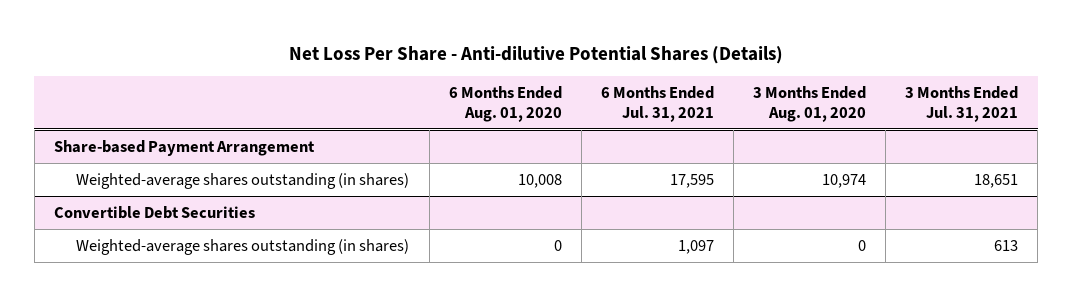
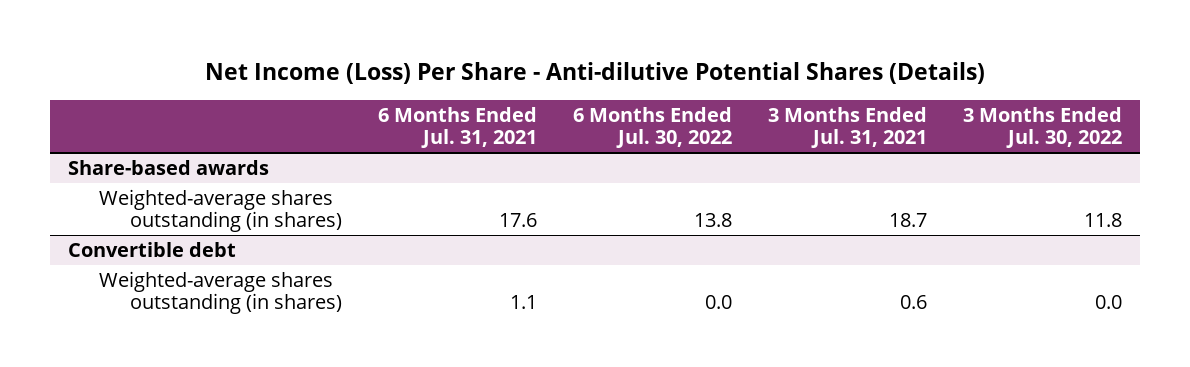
[289,45,784,64] Net Loss Per Share - Anti-dilutive Potential Shares (Details) -> [205,62,986,85] Net Income (Loss) Per Share - Anti-dilutive Potential Shares (Details)
[448,85,562,122] 6 Months Ended Aug. 01, 2020 -> none
[752,85,866,122] 3 Months Ended Aug. 01, 2020 -> none
none -> [573,106,733,149] 6 Months Ended Jul. 30, 2022
none -> [963,106,1123,149] 3 Months Ended Jul. 30, 2022
[54,139,316,156] Share-based Payment Arrangement -> [68,159,270,175] Share-based awards
[669,173,714,188] 17,595 -> [499,213,538,228] 17.6
[974,173,1019,188] 18,651 -> [889,213,928,228] 18.7
[54,205,256,219] Convertible Debt Securities -> [68,241,237,257] Convertible debt
[677,239,714,254] 1,097 -> [510,295,538,310] 1.1
[994,239,1019,251] 613 -> [900,295,928,310] 0.6

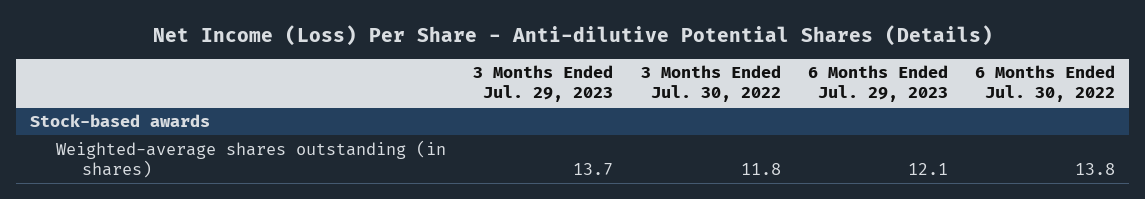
[378,106,538,149] 6 Months Ended Jul. 31, 2021 -> none
[768,106,928,149] 3 Months Ended Jul. 31, 2021 -> none
none -> [473,65,614,103] 3 Months Ended Jul. 29, 2023
none -> [807,65,948,103] 6 Months Ended Jul. 29, 2023
[68,159,270,175] Share-based awards -> [30,113,211,127] Stock-based awards
[68,241,237,257] Convertible debt -> none
[99,270,343,315] Weighted-average shares outstanding (in shares) -> none

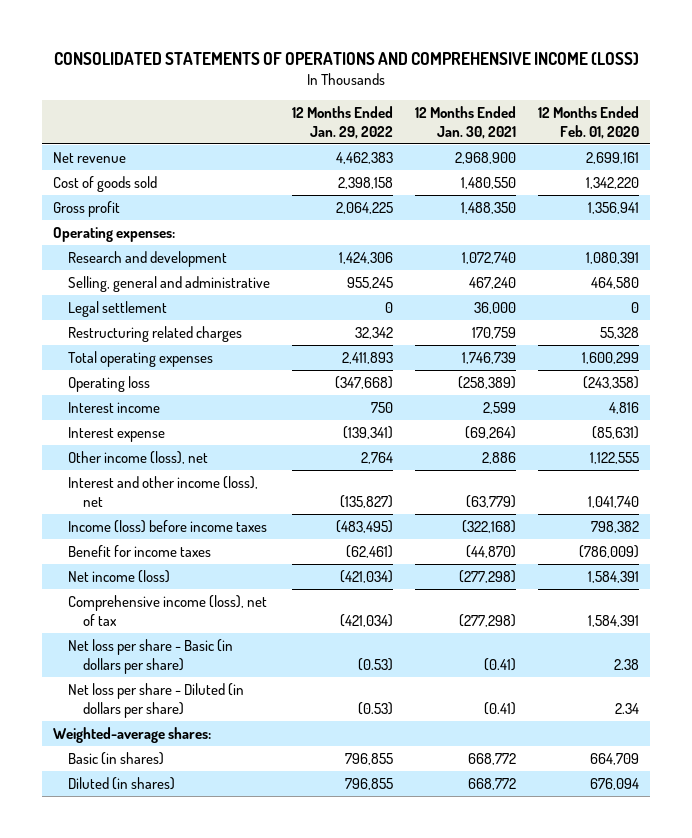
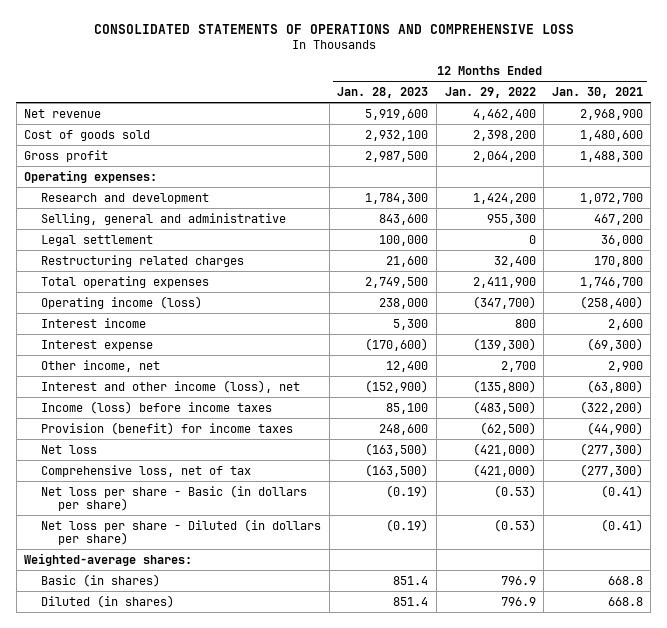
[54,52,640,66] CONSOLIDATED STATEMENTS OF OPERATIONS AND COMPREHENSIVE INCOME (LOSS) -> [93,23,574,34] CONSOLIDATED STATEMENTS OF OPERATIONS AND COMPREHENSIVE LOSS
[537,105,639,139] 12 Months Ended Feb. 01, 2020 -> none
none -> [337,86,429,98] Jan. 28, 2023
[335,151,393,164] 4,462,383 -> [472,108,536,120] 4,462,400
[337,176,393,189] 2,398,158 -> [472,129,536,141] 2,398,200
[460,176,516,189] 1,480,550 -> [579,129,643,141] 1,480,600
[335,201,393,214] 2,064,225 -> [472,150,536,162] 2,064,200
[460,201,516,214] 1,488,350 -> [579,150,643,162] 1,488,300
[338,251,393,264] 1,424,306 -> [472,192,536,204] 1,424,200
[461,251,516,264] 1,072,740 -> [579,192,643,204] 1,072,700
[346,276,393,289] 955,245 -> [486,213,536,225] 955,300
[468,276,516,289] 467,240 -> [593,213,643,225] 467,200
[354,326,393,339] 32,342 -> [493,255,536,267] 32,400
[471,326,516,339] 170,759 -> [593,255,643,267] 170,800
[341,351,393,364] 2,411,893 -> [472,276,536,288] 2,411,900
[461,351,516,364] 1,746,739 -> [579,276,643,288] 1,746,700
[68,375,151,392] Operating loss -> [41,295,203,309] Operating income (loss)
[334,375,393,389] (347,668) -> [472,295,536,309] (347,700)
[457,375,516,389] (258,389) -> [579,295,643,309] (258,400)
[370,401,393,413] 750 -> [514,318,536,328] 800
[482,401,516,414] 2,599 -> [607,318,643,330] 2,600
[342,425,393,439] (139,341) -> [472,337,536,351] (139,300)
[464,425,516,439] (69,264) -> [586,337,643,351] (69,300)
[68,450,209,464] Other income (loss), net -> [41,359,161,372] Other income, net
[360,451,393,464] 2,764 -> [500,360,536,372] 2,700
[481,451,516,464] 2,886 -> [607,360,643,372] 2,900
[339,494,393,508] (135,827) -> [472,379,536,393] (135,800)
[465,494,516,508] (63,779) -> [586,379,643,393] (63,800)
[335,519,393,533] (483,495) -> [472,400,536,414] (483,500)
[461,519,516,533] (322,168) -> [579,400,643,414] (322,200)
[68,544,212,557] Benefit for income taxes -> [41,421,294,435] Provision (benefit) for income taxes
[345,544,393,558] (62,461) -> [479,421,536,435] (62,500)
[465,544,516,558] (44,870) -> [586,421,643,435] (44,900)
[68,569,171,583] Net income (loss) -> [41,444,98,454] Net loss
[339,569,393,583] (421,034) -> [472,442,536,456] (421,000)
[458,569,516,583] (277,298) -> [579,442,643,456] (277,300)
[68,594,268,626] Comprehensive income (loss), net of tax -> [41,464,252,477] Comprehensive loss, net of tax
[339,613,393,627] (421,034) -> [472,463,536,477] (421,000)
[458,613,516,627] (277,298) -> [579,463,643,477] (277,300)
[344,752,393,765] 796,855 -> [500,575,536,585] 796.9
[467,752,516,765] 668,772 -> [607,575,643,585] 668.8
[344,777,393,790] 796,855 -> [500,596,536,606] 796.9
[467,777,516,790] 668,772 -> [607,596,643,606] 668.8

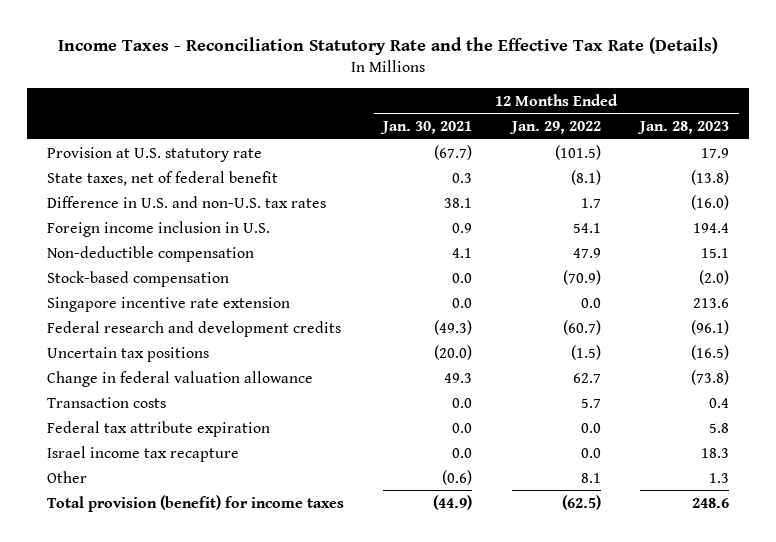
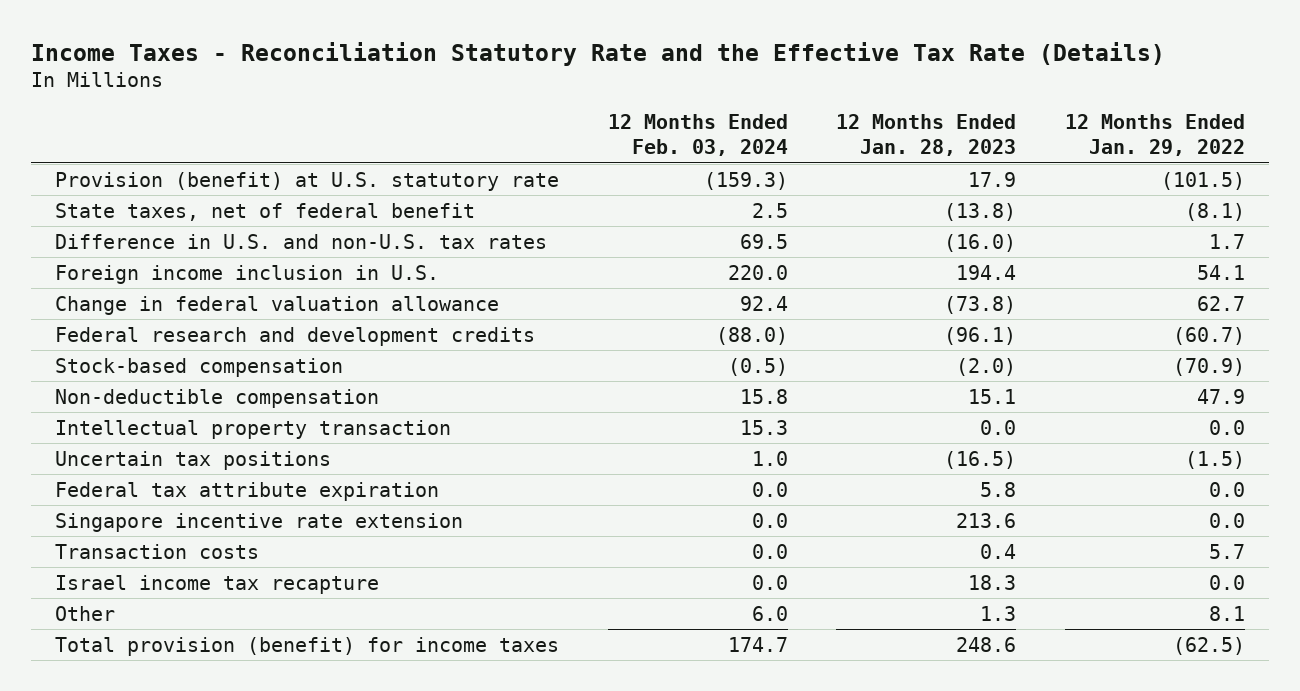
[380,120,473,134] Jan. 30, 2021 -> none
none -> [607,114,788,157] 12 Months Ended Feb. 03, 2024
[47,146,263,162] Provision at U.S. statutory rate -> [55,171,560,191] Provision (benefit) at U.S. statutory rate
[47,370,314,387] Change in federal valuation allowance -> [55,295,500,315] Change in federal valuation allowance
[47,270,230,287] Stock-based compensation -> [55,357,344,377] Stock-based compensation
[47,245,255,262] Non-deductible compensation -> [55,388,380,408] Non-deductible compensation
none -> [55,419,452,439] Intellectual property transaction
[47,296,291,312] Singapore incentive rate extension -> [55,512,464,532] Singapore incentive rate extension
[47,396,167,408] Transaction costs -> [55,543,260,559] Transaction costs

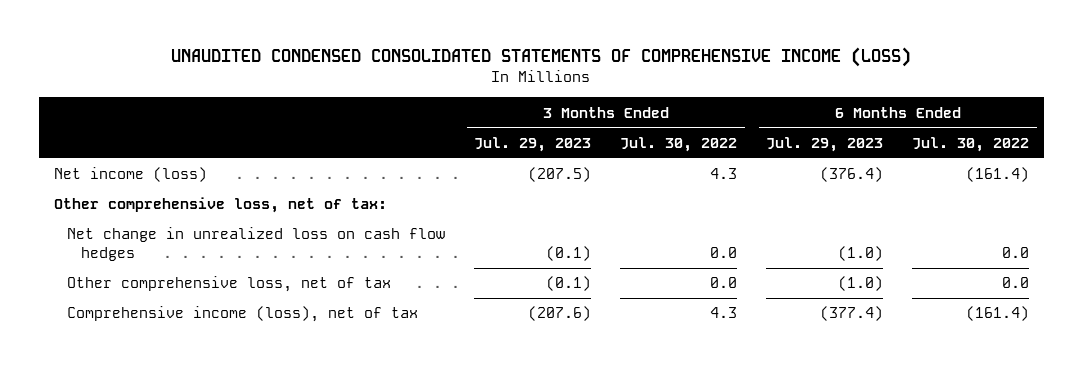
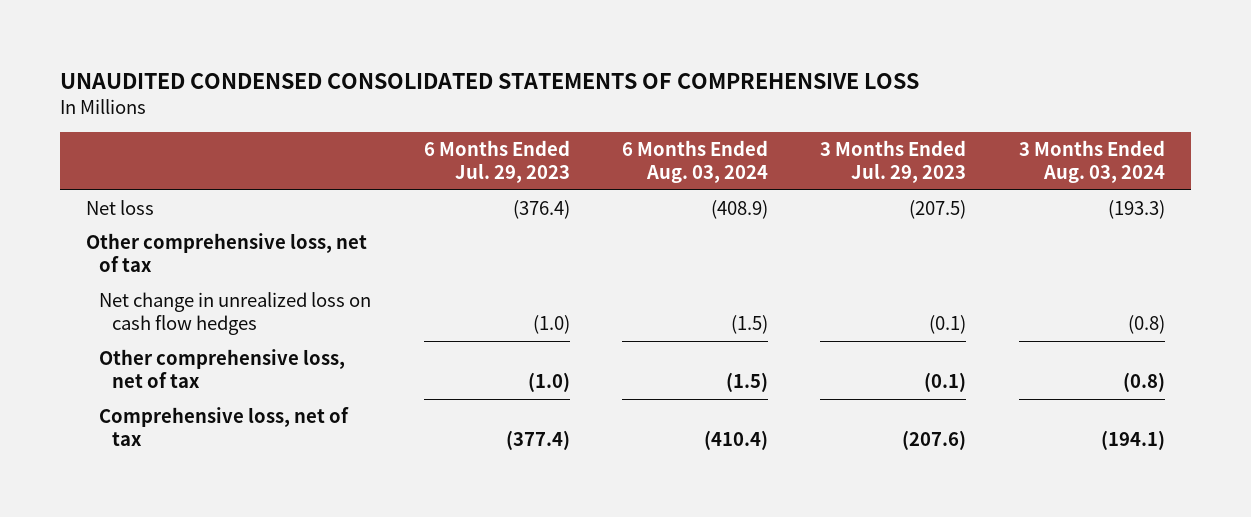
[171,47,912,68] UNAUDITED CONDENSED CONSOLIDATED STATEMENTS OF COMPREHENSIVE INCOME (LOSS) -> [59,72,919,89] UNAUDITED CONDENSED CONSOLIDATED STATEMENTS OF COMPREHENSIVE LOSS
[620,136,738,152] Jul. 30, 2022 -> none
[912,136,1030,152] Jul. 30, 2022 -> none
none -> [621,140,768,184] 6 Months Ended Aug. 03, 2024
none -> [1018,140,1165,184] 3 Months Ended Aug. 03, 2024
[53,167,207,183] Net income (loss) -> [86,199,155,215] Net loss
[53,197,387,214] Other comprehensive loss, net of tax: -> [86,232,368,273] Other comprehensive loss, net of tax
[67,306,419,323] Comprehensive income (loss), net of tax -> [99,406,350,447] Comprehensive loss, net of tax

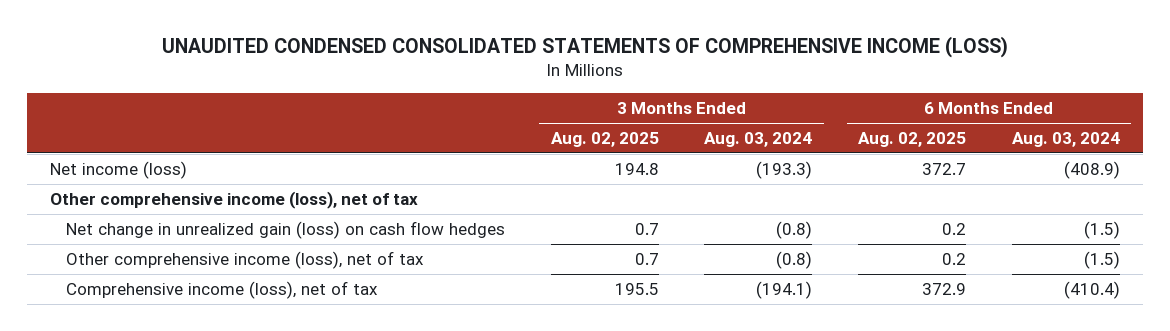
[59,72,919,89] UNAUDITED CONDENSED CONSOLIDATED STATEMENTS OF COMPREHENSIVE LOSS -> [161,36,1008,59] UNAUDITED CONDENSED CONSOLIDATED STATEMENTS OF COMPREHENSIVE INCOME (LOSS)
[423,140,570,184] 6 Months Ended Jul. 29, 2023 -> none
[820,140,967,184] 3 Months Ended Jul. 29, 2023 -> none
none -> [550,132,659,148] Aug. 02, 2025
none -> [858,132,967,148] Aug. 02, 2025
[86,199,155,215] Net loss -> [49,160,187,179] Net income (loss)
[86,232,368,273] Other comprehensive loss, net of tax -> [49,190,418,209] Other comprehensive income (loss), net of tax
[99,291,372,336] Net change in unrealized loss on cash flow hedges -> [66,220,506,239] Net change in unrealized gain (loss) on cash flow hedges
[99,348,346,389] Other comprehensive loss, net of tax -> [66,250,425,269] Other comprehensive income (loss), net of tax
[99,406,350,447] Comprehensive loss, net of tax -> [66,280,379,299] Comprehensive income (loss), net of tax

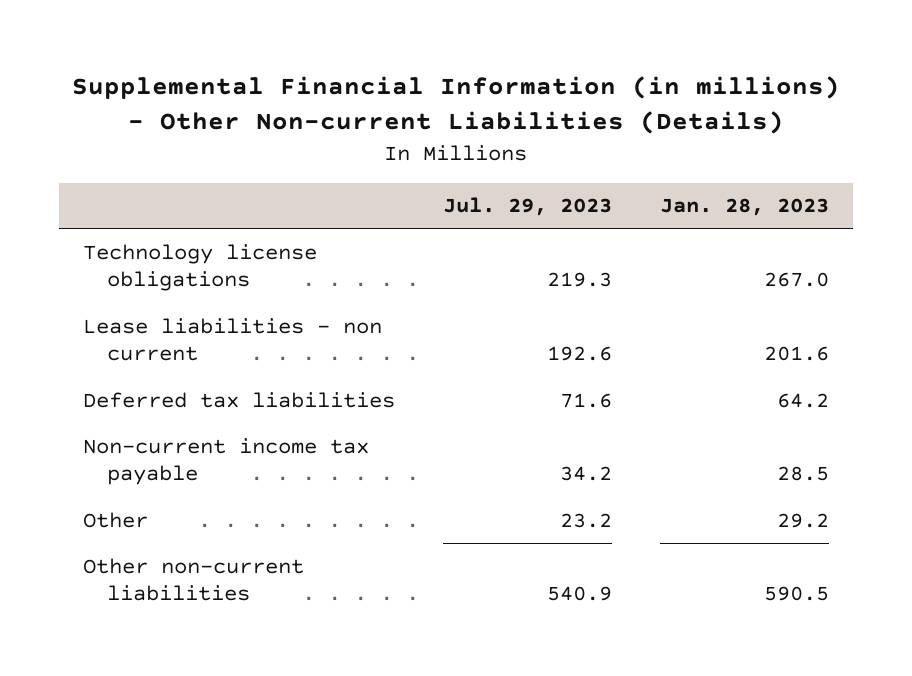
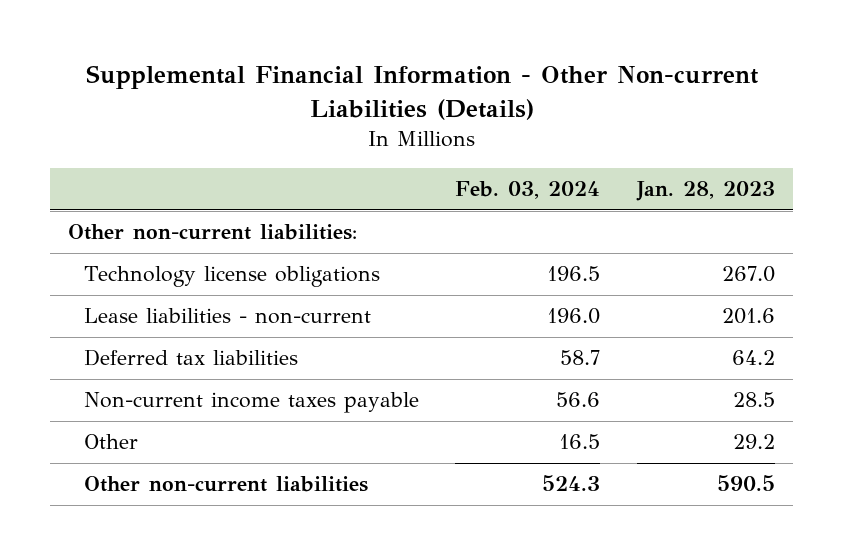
[71,76,840,135] Supplemental Financial Information (in millions) - Other Non-current Liabilities (Details) -> [85,65,759,120] Supplemental Financial Information - Other Non-current Liabilities (Details)
[442,197,612,217] Jul. 29, 2023 -> none
none -> [455,181,601,200] Feb. 03, 2024
none -> [68,224,358,241] Other non-current liabilities:
[82,317,382,362] Lease liabilities - non current -> [83,308,371,325] Lease liabilities - non-current
[82,437,369,486] Non-current income tax payable -> [83,392,419,414] Non-current income taxes payable

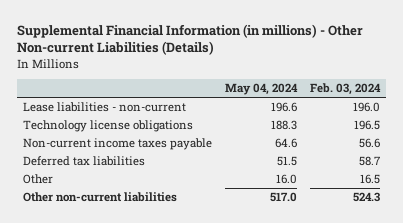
[85,65,759,120] Supplemental Financial Information - Other Non-current Liabilities (Details) -> [16,23,363,56] Supplemental Financial Information (in millions) - Other Non-current Liabilities (Details)
[636,181,776,202] Jan. 28, 2023 -> none
none -> [225,83,299,96] May 04, 2024
[68,224,358,241] Other non-current liabilities: -> none
[83,266,380,288] Technology license obligations -> [23,120,194,133] Technology license obligations
[83,349,298,367] Deferred tax liabilities -> [23,156,146,167] Deferred tax liabilities

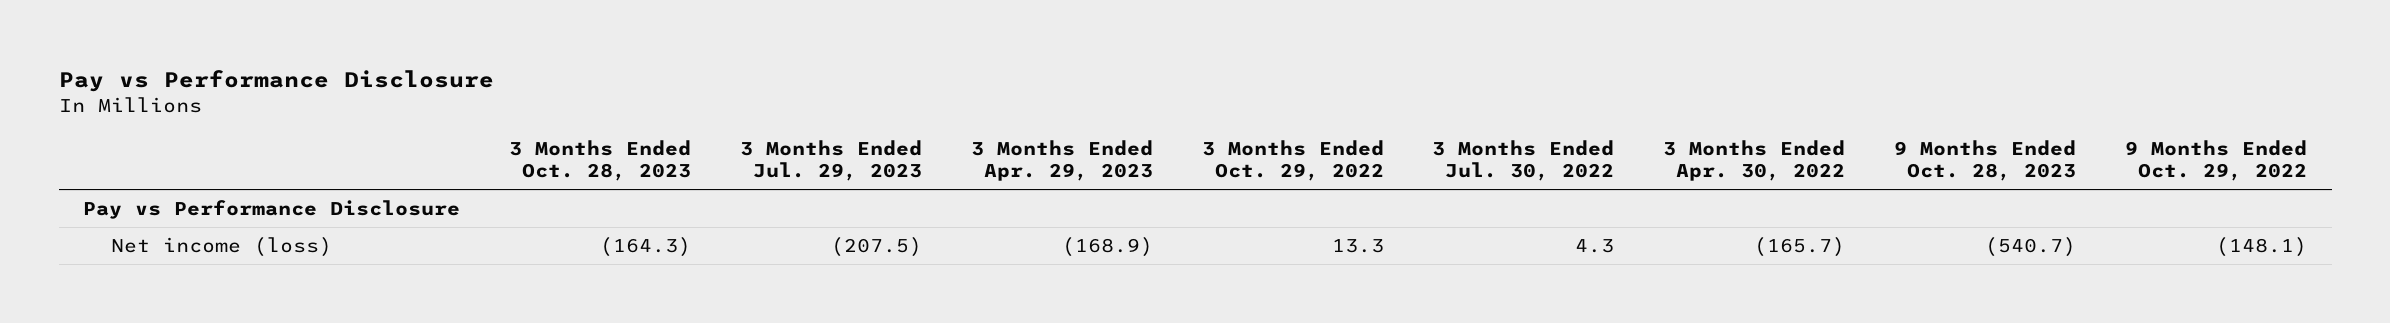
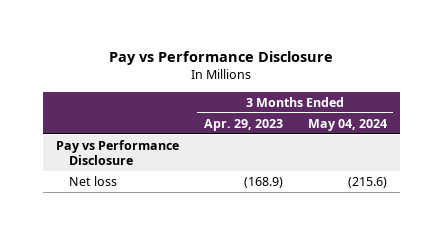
[508,139,691,182] 3 Months Ended Oct. 28, 2023 -> none
[739,139,922,182] 3 Months Ended Jul. 29, 2023 -> none
[1201,139,1384,182] 3 Months Ended Oct. 29, 2022 -> none
[1432,139,1615,182] 3 Months Ended Jul. 30, 2022 -> none
[1663,139,1846,182] 3 Months Ended Apr. 30, 2022 -> none
[1894,139,2077,182] 9 Months Ended Oct. 28, 2023 -> none
[2125,139,2308,182] 9 Months Ended Oct. 29, 2022 -> none
none -> [307,118,387,131] May 04, 2024
[111,236,333,257] Net income (loss) -> [69,176,118,187] Net loss

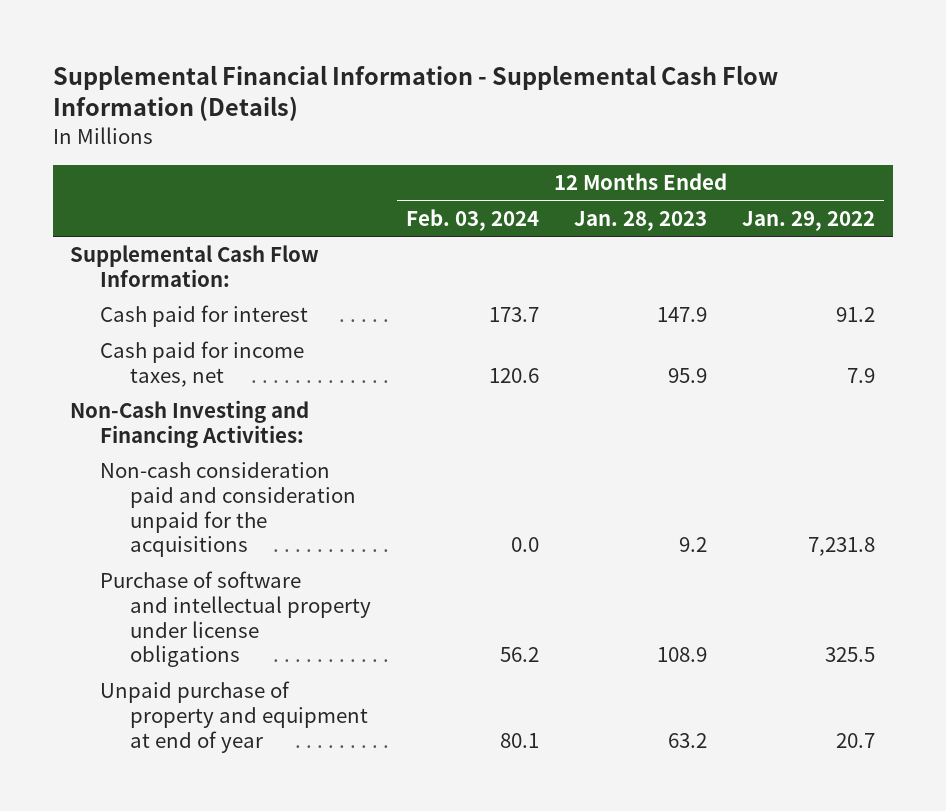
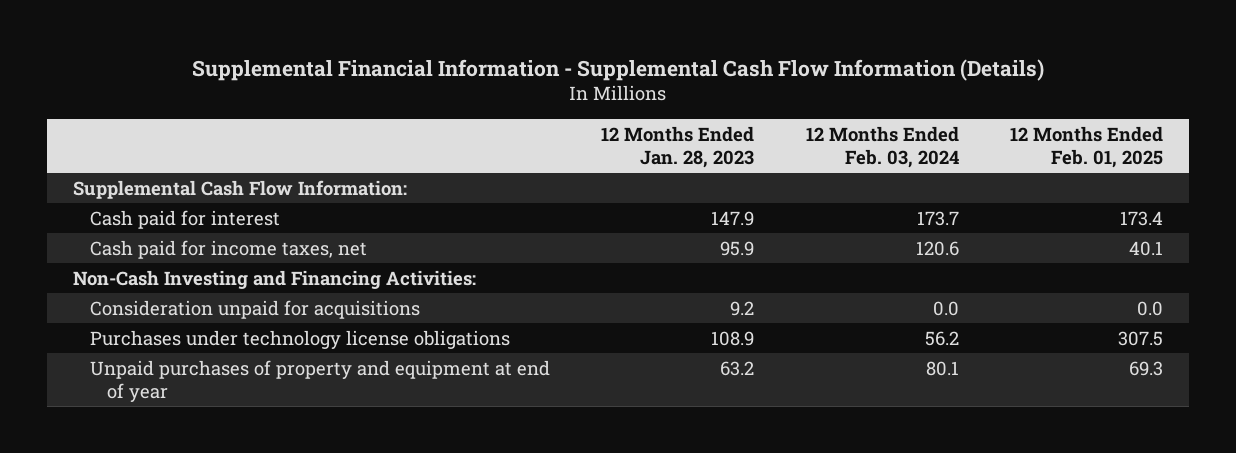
[742,210,876,231] Jan. 29, 2022 -> none
none -> [1010,125,1164,168] 12 Months Ended Feb. 01, 2025
[100,462,357,558] Non-cash consideration paid and consideration unpaid for the acquisitions -> none
none -> [89,299,420,319] Consideration unpaid for acquisitions
[100,571,372,668] Purchase of software and intellectual property under license obligations -> [89,329,510,349] Purchases under technology license obligations
[100,681,369,753] Unpaid purchase of property and equipment at end of year -> [89,359,550,402] Unpaid purchases of property and equipment at end of year

